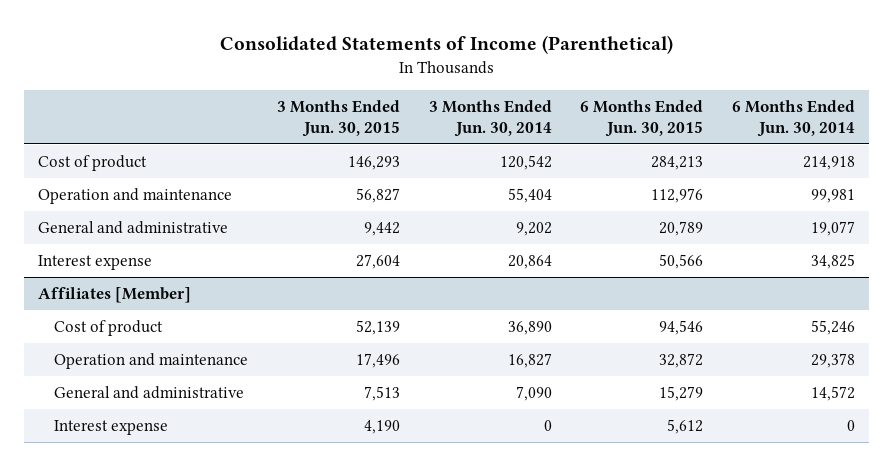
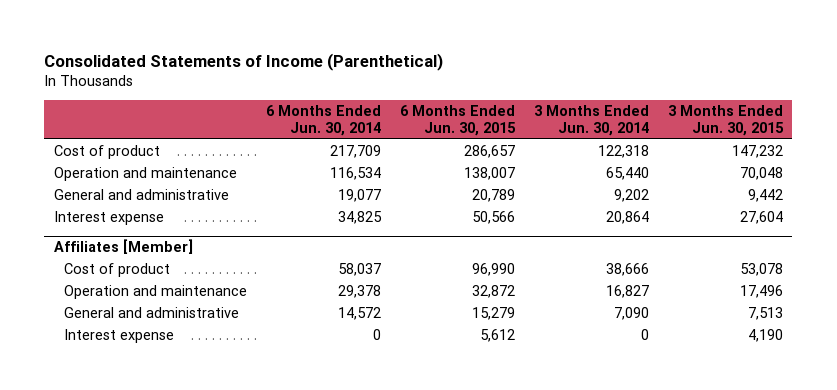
[347,155,400,170] 146,293 -> [731,145,783,159] 147,232
[499,154,552,170] 120,542 -> [598,145,650,159] 122,318
[651,155,704,170] 284,213 -> [464,145,516,159] 286,657
[802,155,855,170] 214,918 -> [330,145,382,159] 217,709
[355,187,400,203] 56,827 -> [739,167,783,181] 70,048
[507,187,552,203] 55,404 -> [606,167,650,181] 65,440
[651,187,704,203] 112,976 -> [464,167,516,181] 138,007
[810,188,855,203] 99,981 -> [330,167,382,181] 116,534
[355,319,400,335] 52,139 -> [739,263,783,277] 53,078
[507,320,552,335] 36,890 -> [606,263,650,277] 38,666
[659,319,704,335] 94,546 -> [472,263,516,277] 96,990
[810,319,855,335] 55,246 -> [338,263,382,277] 58,037

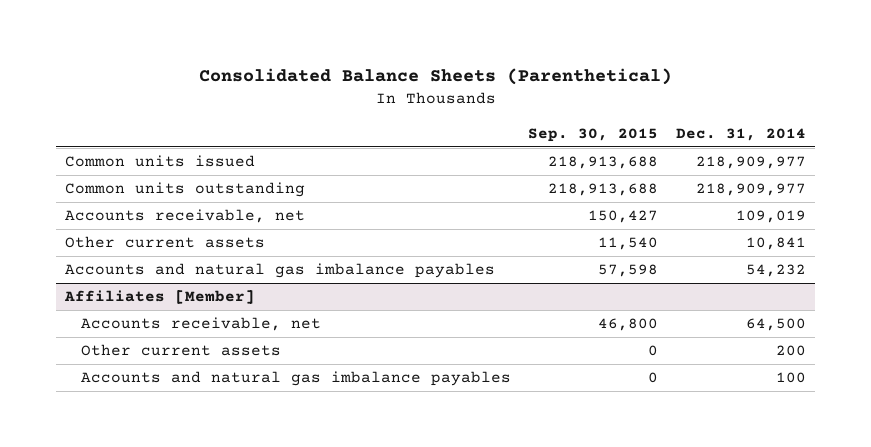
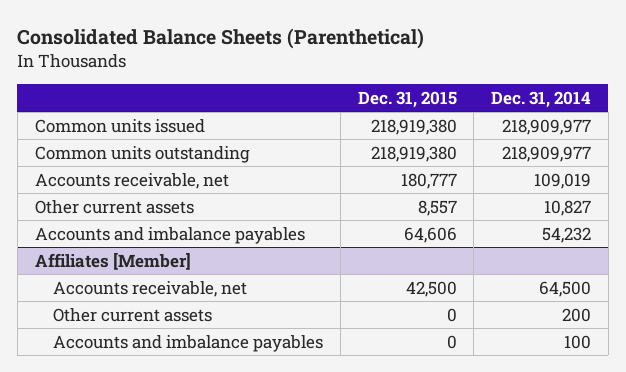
[528,127,659,142] Sep. 30, 2015 -> none
none -> [357,90,457,108] Dec. 31, 2015
[746,237,807,251] 10,841 -> [544,199,592,216] 10,827
[65,263,496,279] Accounts and natural gas imbalance payables -> [34,226,305,244] Accounts and imbalance payables
[80,371,511,387] Accounts and natural gas imbalance payables -> [53,334,324,352] Accounts and imbalance payables

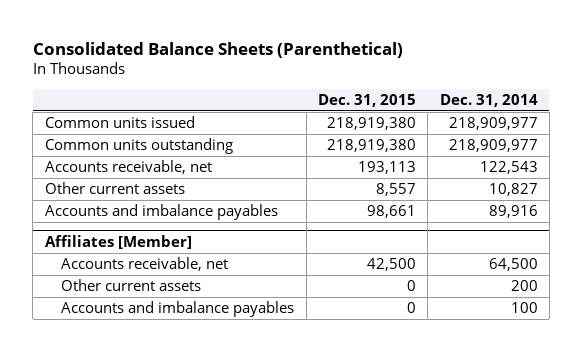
[400,172,457,189] 180,777 -> [357,161,416,175] 193,113
[534,172,592,189] 109,019 -> [479,161,538,175] 122,543
[403,226,457,243] 64,606 -> [366,205,416,219] 98,661
[542,226,592,243] 54,232 -> [488,205,538,219] 89,916

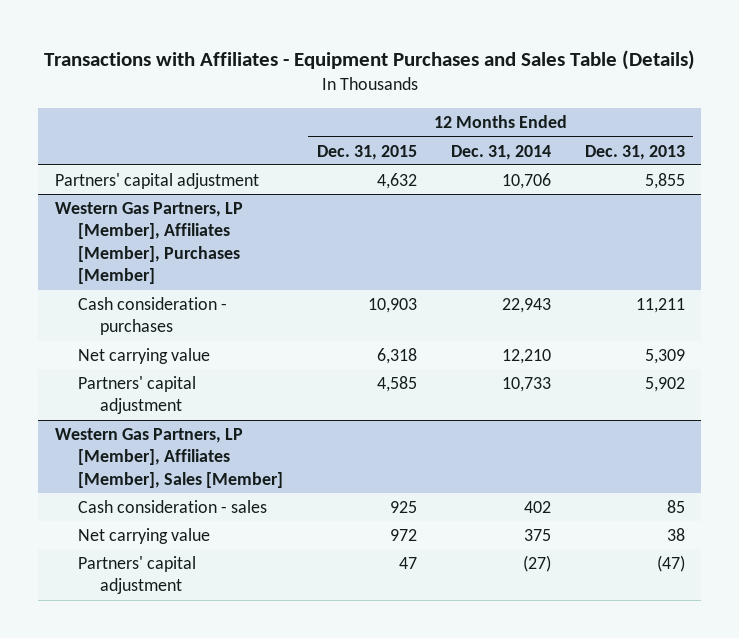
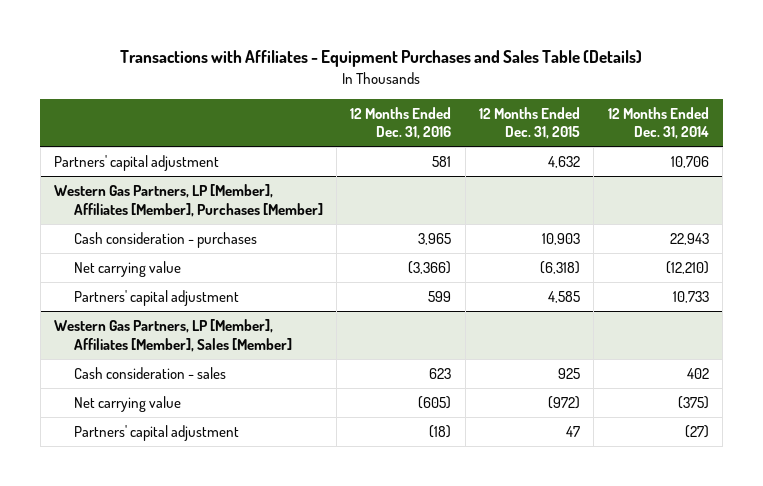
[584,144,685,160] Dec. 31, 2013 -> none
none -> [350,106,452,140] 12 Months Ended Dec. 31, 2016
[376,347,417,364] 6,318 -> [540,261,581,275] (6,318)
[501,348,551,364] 12,210 -> [665,261,709,275] (12,210)
[389,528,417,541] 972 -> [548,396,581,410] (972)
[523,528,551,541] 375 -> [677,396,709,410] (375)

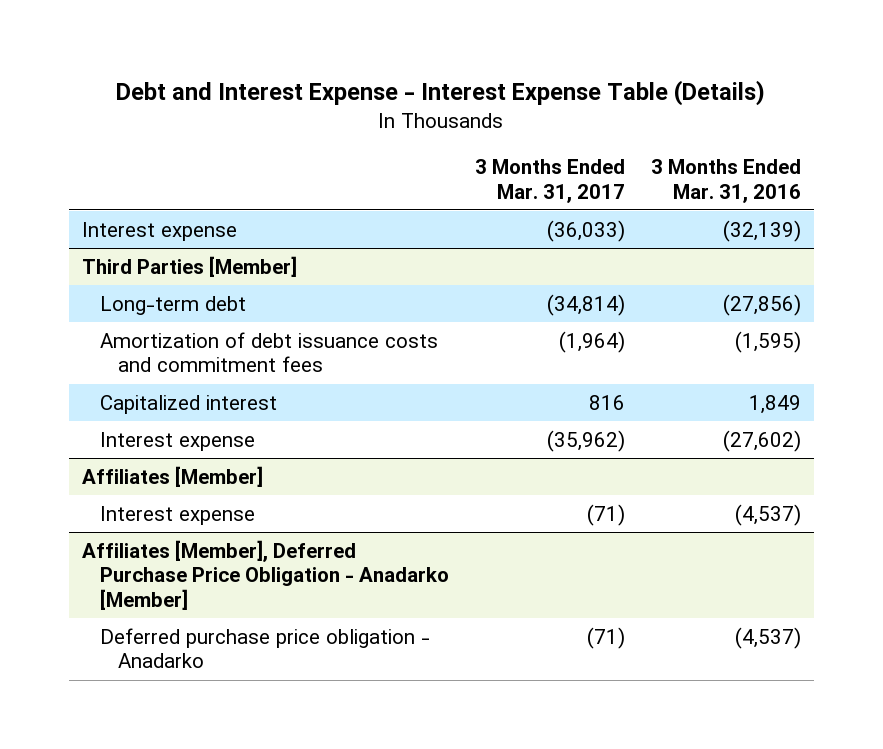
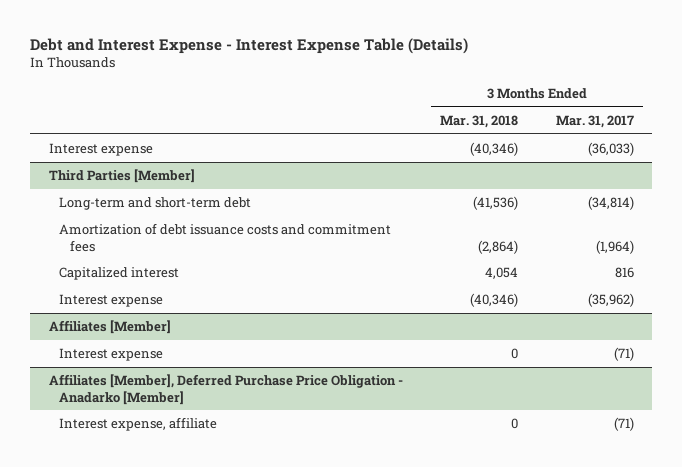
[650,158,801,203] 3 Months Ended Mar. 31, 2016 -> none
none -> [440,114,519,128] Mar. 31, 2018
[99,295,246,315] Long-term debt -> [59,196,252,210] Long-term and short-term debt
[99,627,430,669] Deferred purchase price obligation - Anadarko -> [59,416,218,431] Interest expense, affiliate

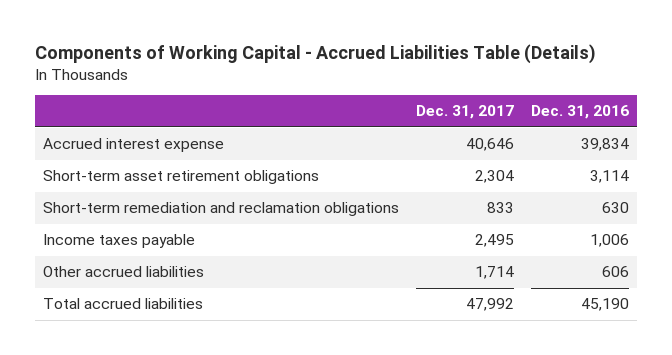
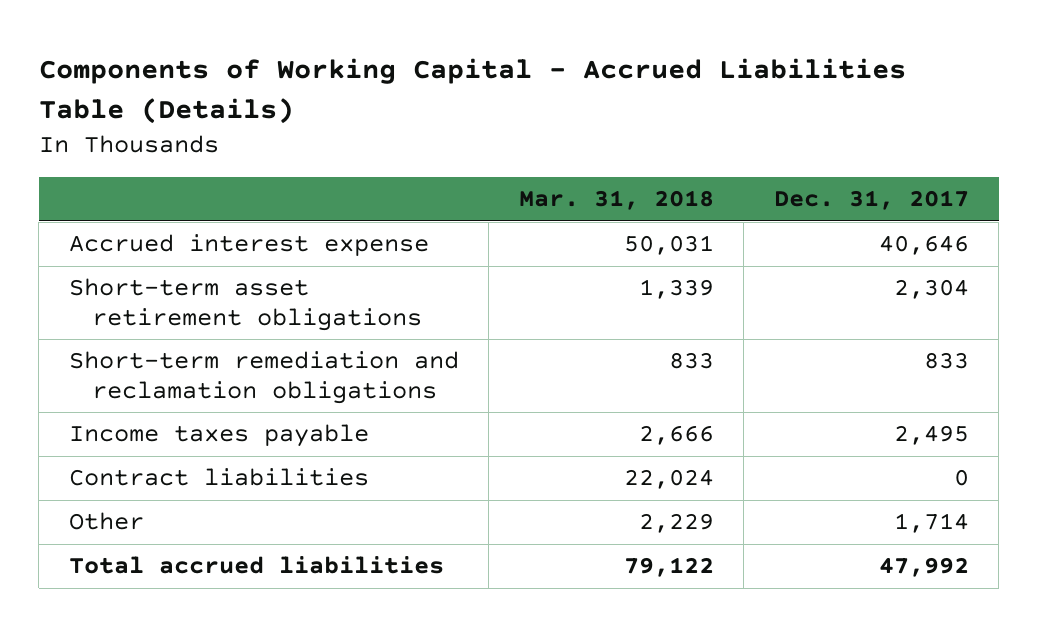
[530,105,629,120] Dec. 31, 2016 -> none
none -> [518,190,714,211] Mar. 31, 2018
none -> [68,468,369,487] Contract liabilities
[43,266,205,278] Other accrued liabilities -> [68,512,144,531] Other

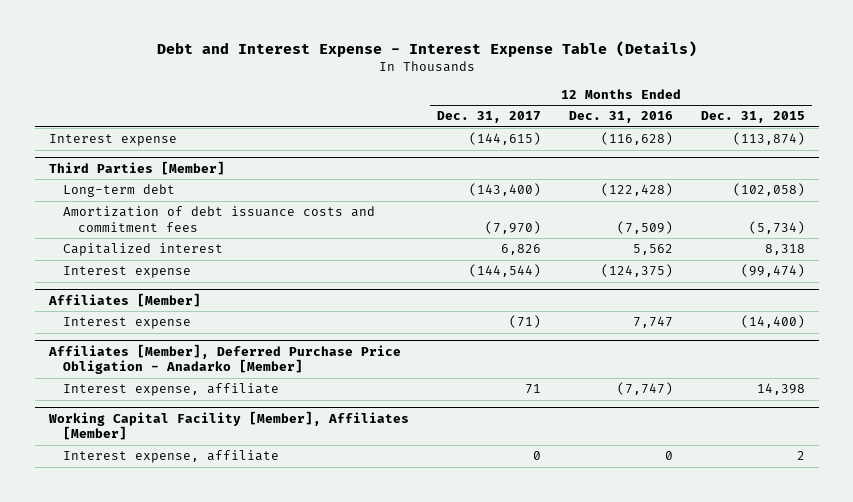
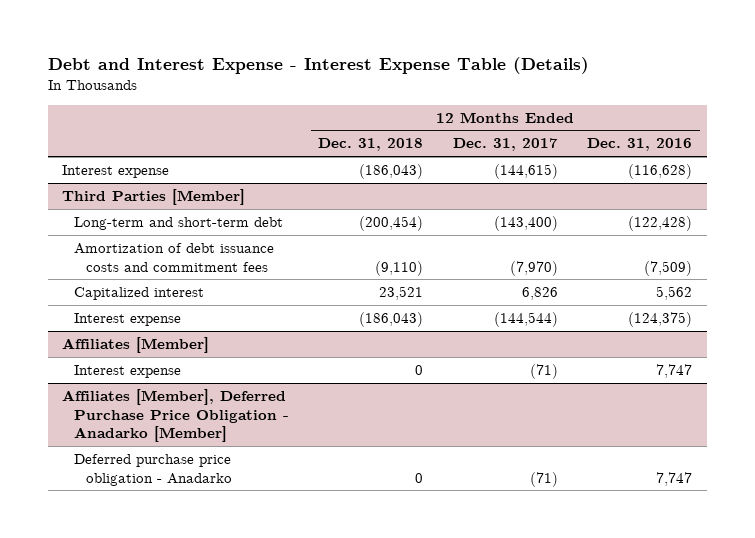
[700,111,805,124] Dec. 31, 2015 -> none
none -> [318,138,424,152] Dec. 31, 2018
[63,184,176,198] Long-term debt -> [74,216,284,230] Long-term and short-term debt
[63,383,280,397] Interest expense, affiliate -> none
[47,410,409,441] Working Capital Facility [Member], Affiliates [Member] -> none
[63,450,280,464] Interest expense, affiliate -> none
none -> [74,453,232,486] Deferred purchase price obligation - Anadarko

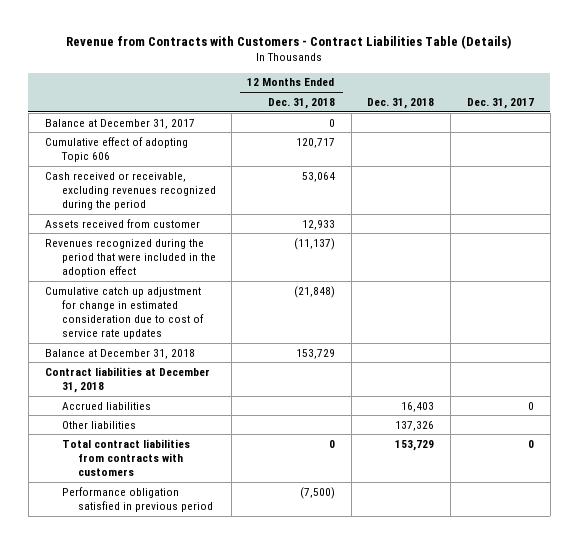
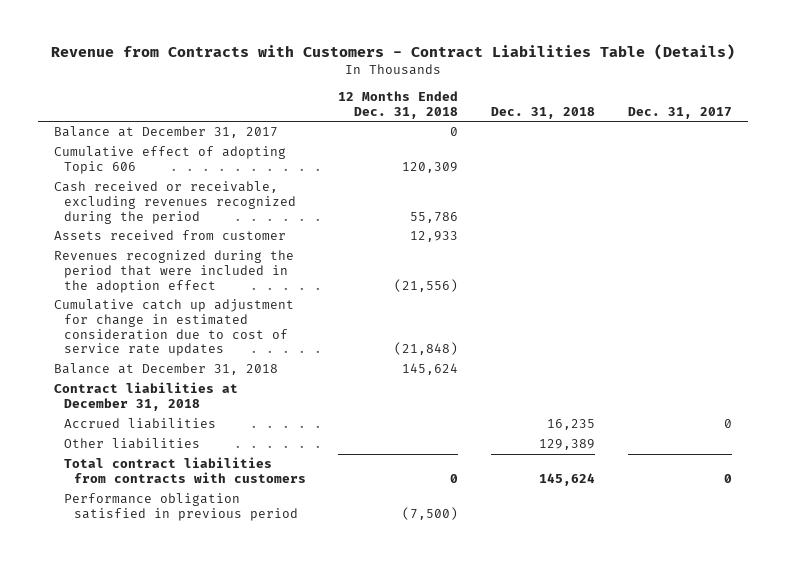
[295,137,335,148] 120,717 -> [402,162,459,174] 120,309
[301,171,335,182] 53,064 -> [410,211,459,223] 55,786
[293,237,335,250] (11,137) -> [394,278,459,292] (21,556)
[295,348,335,359] 153,729 -> [402,363,459,376] 145,624
[401,401,435,412] 16,403 -> [546,419,595,431] 16,235
[395,420,435,431] 137,326 -> [538,439,595,451] 129,389
[395,439,435,451] 153,729 -> [538,473,595,487] 145,624

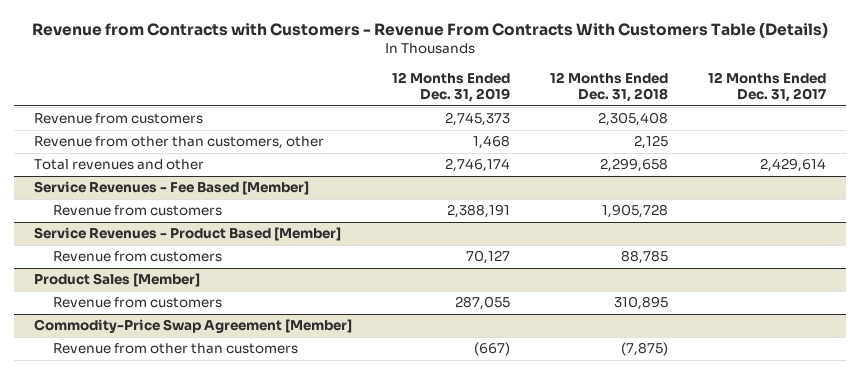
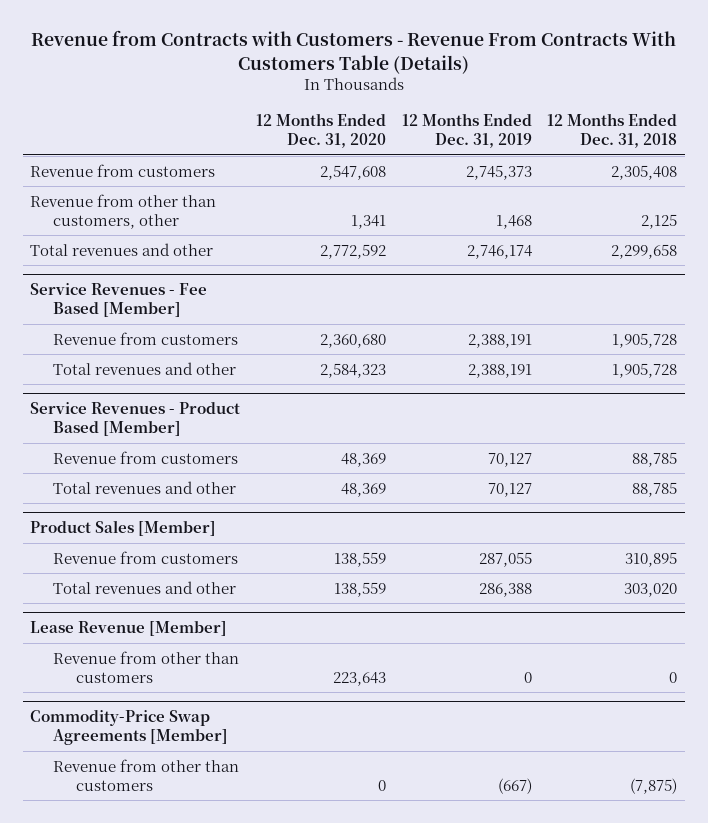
[708,71,827,103] 12 Months Ended Dec. 31, 2017 -> none
none -> [256,113,387,149] 12 Months Ended Dec. 31, 2020
none -> [53,361,237,375] Total revenues and other
none -> [53,480,237,494] Total revenues and other
none -> [53,580,237,594] Total revenues and other
none -> [30,621,228,637] Lease Revenue [Member]
none -> [53,650,240,683] Revenue from other than customers
[34,319,353,334] Commodity-Price Swap Agreement [Member] -> [30,710,229,746] Commodity-Price Swap Agreements [Member]

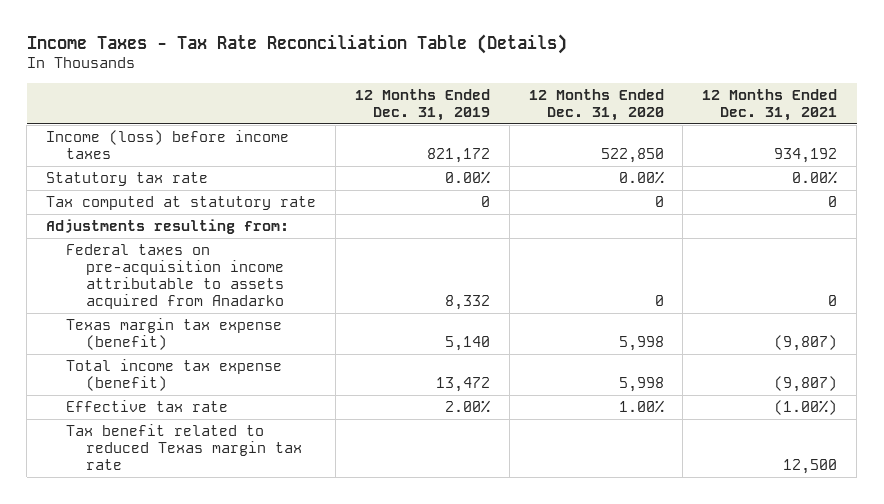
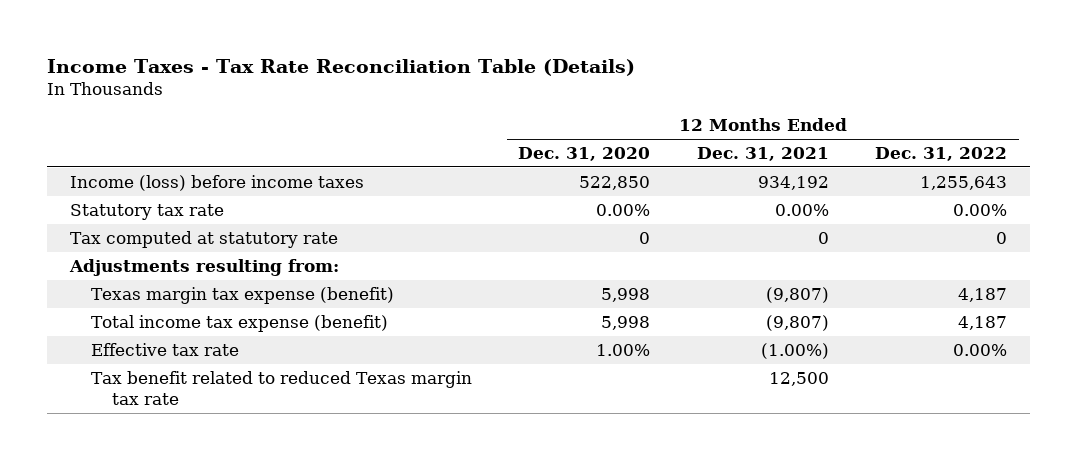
[354,88,490,121] 12 Months Ended Dec. 31, 2019 -> none
none -> [875,147,1008,162] Dec. 31, 2022
[66,244,285,309] Federal taxes on pre-acquisition income attributable to assets acquired from Anadarko -> none

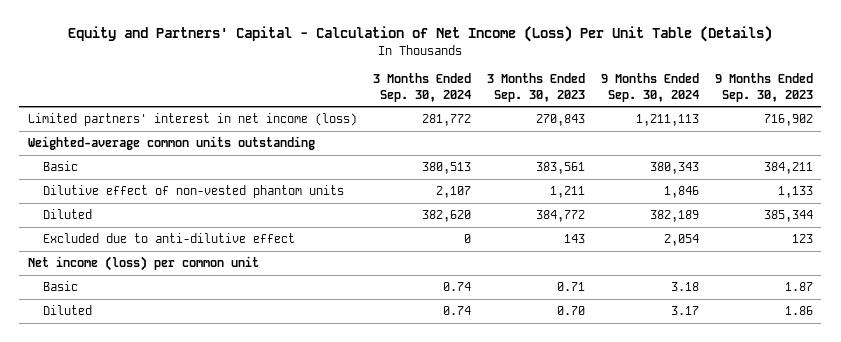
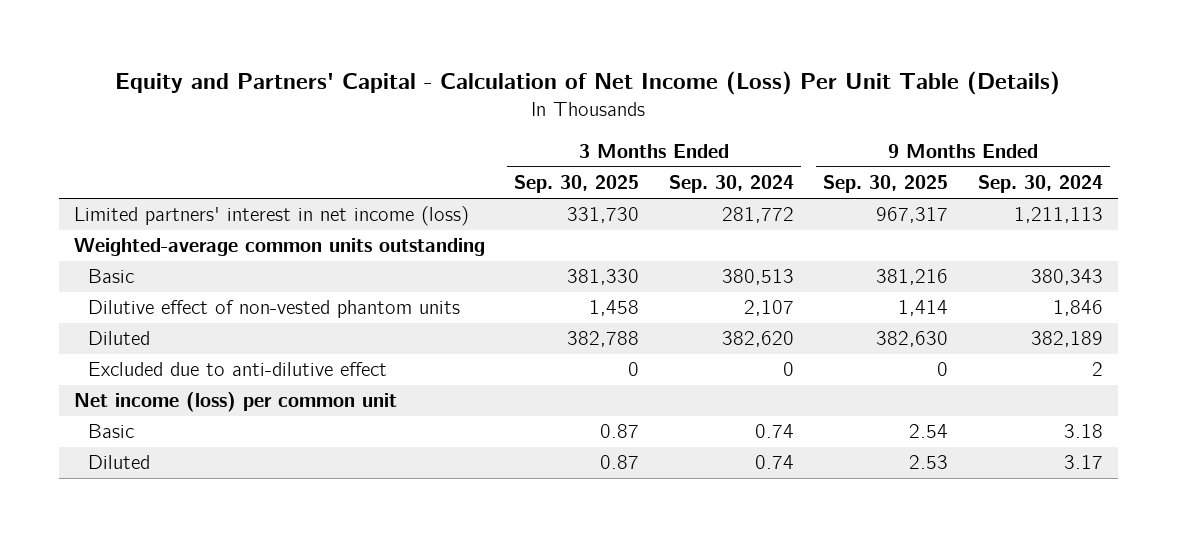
[486,73,585,102] 3 Months Ended Sep. 30, 2023 -> none
[715,73,814,102] 9 Months Ended Sep. 30, 2023 -> none
none -> [514,175,640,194] Sep. 30, 2025
none -> [823,175,949,194] Sep. 30, 2025
[664,234,700,247] 2,054 -> [1092,362,1104,377] 2

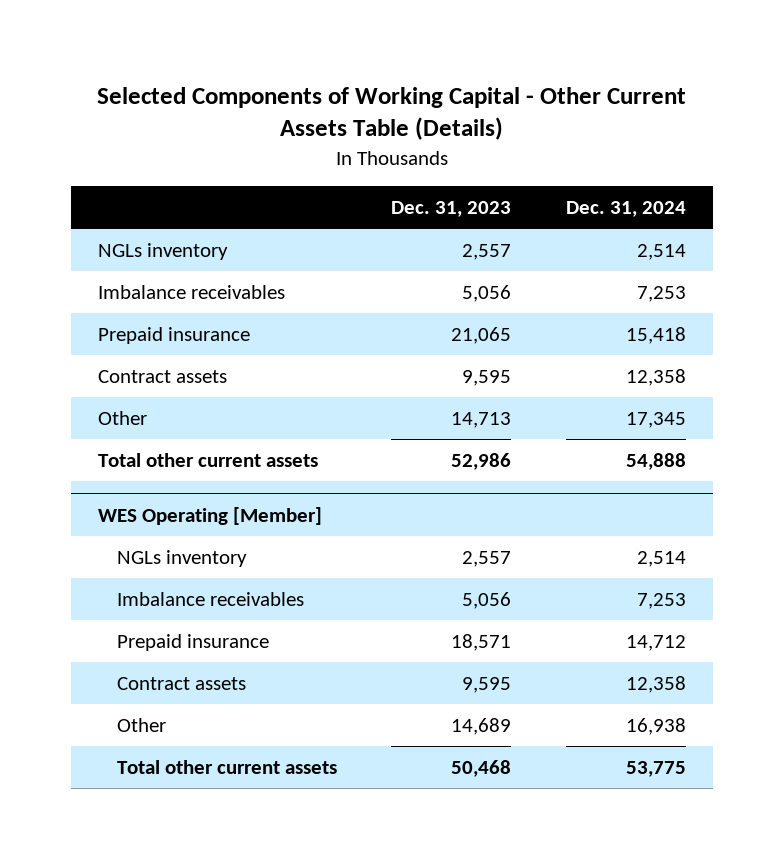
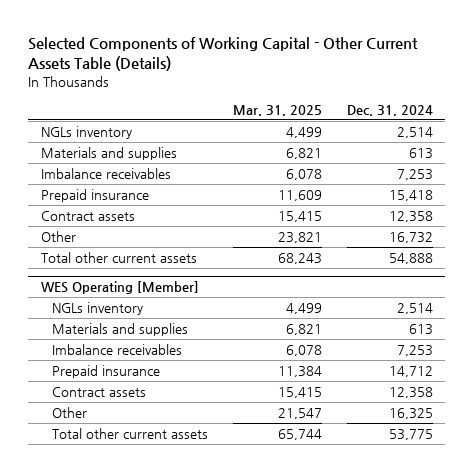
[391,201,512,218] Dec. 31, 2023 -> none
none -> [233,104,323,116] Mar. 31, 2025
none -> [40,147,177,161] Materials and supplies
[626,411,687,428] 17,345 -> [388,232,433,244] 16,732
none -> [52,323,189,337] Materials and supplies
[626,717,687,735] 16,938 -> [388,408,433,420] 16,325

